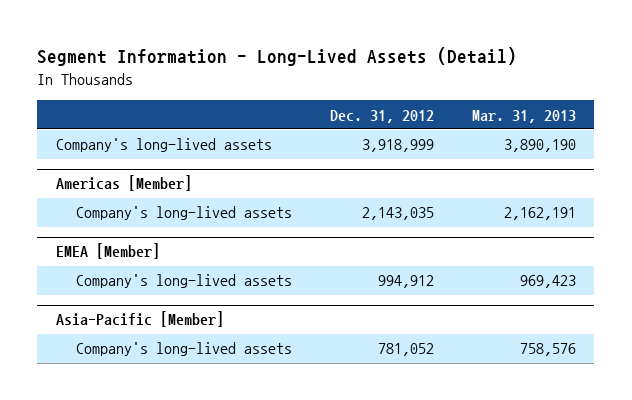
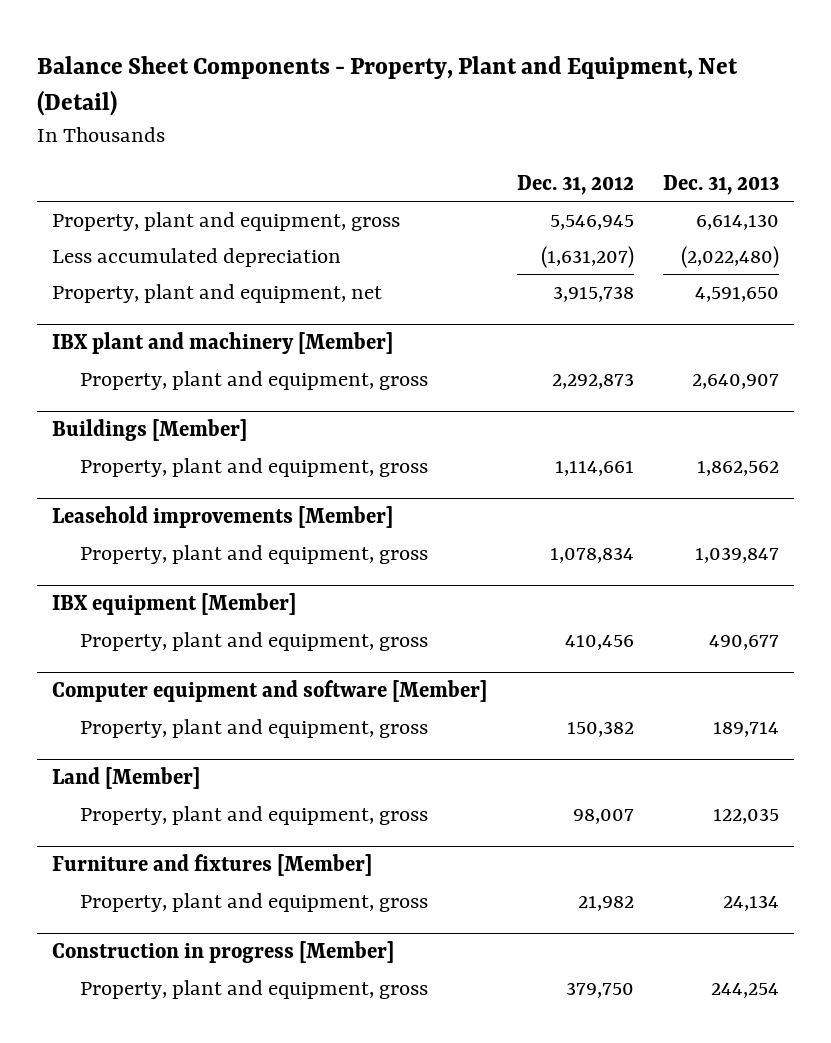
[37,47,518,67] Segment Information - Long-Lived Assets (Detail) -> [37,55,739,117] Balance Sheet Components - Property, Plant and Equipment, Net (Detail)
[471,109,576,123] Mar. 31, 2013 -> none
none -> [663,175,780,196] Dec. 31, 2013
[56,138,273,153] Company's long-lived assets -> none
[56,175,193,192] Americas [Member] -> none
[76,206,293,221] Company's long-lived assets -> none
[56,243,161,260] EMEA [Member] -> none
[76,274,293,289] Company's long-lived assets -> none
[56,311,225,328] Asia-Pacific [Member] -> none
[76,342,293,357] Company's long-lived assets -> none
none -> [52,211,401,231] Property, plant and equipment, gross
none -> [52,247,342,267] Less accumulated depreciation
none -> [52,283,383,303] Property, plant and equipment, net
none -> [52,332,394,355] IBX plant and machinery [Member]
none -> [79,370,428,390] Property, plant and equipment, gross
none -> [52,419,248,442] Buildings [Member]
none -> [79,457,428,477] Property, plant and equipment, gross
none -> [52,506,394,529] Leasehold improvements [Member]
none -> [79,544,428,564] Property, plant and equipment, gross
none -> [52,593,297,616] IBX equipment [Member]
none -> [79,631,428,651] Property, plant and equipment, gross
none -> [52,680,488,703] Computer equipment and software [Member]
none -> [79,718,428,738] Property, plant and equipment, gross
none -> [52,767,201,790] Land [Member]
none -> [79,805,428,825] Property, plant and equipment, gross
none -> [52,854,373,877] Furniture and fixtures [Member]
none -> [79,892,428,912] Property, plant and equipment, gross
none -> [52,941,395,964] Construction in progress [Member]
none -> [79,979,428,999] Property, plant and equipment, gross

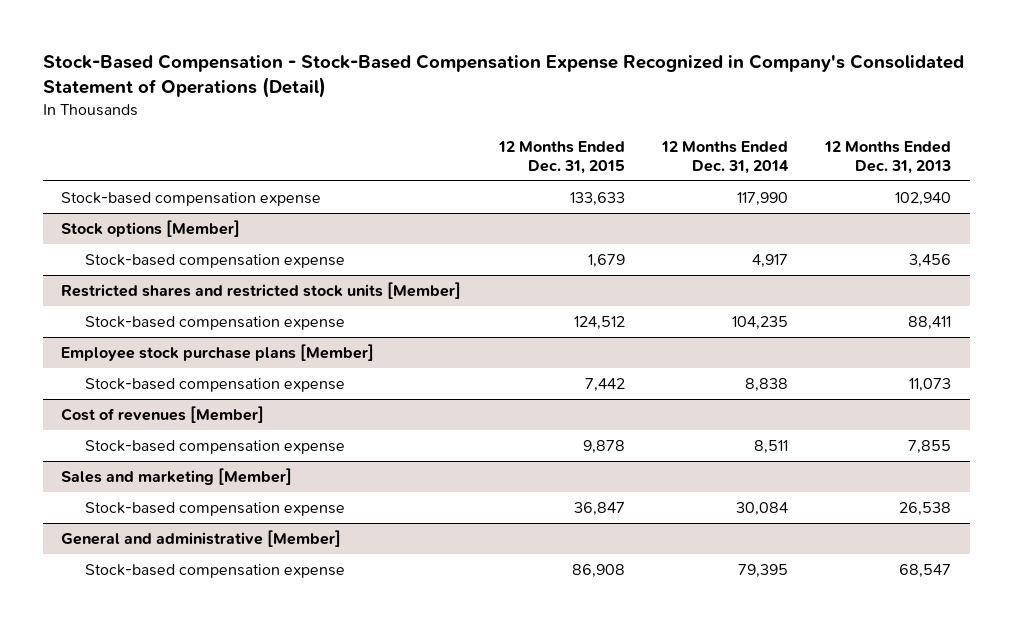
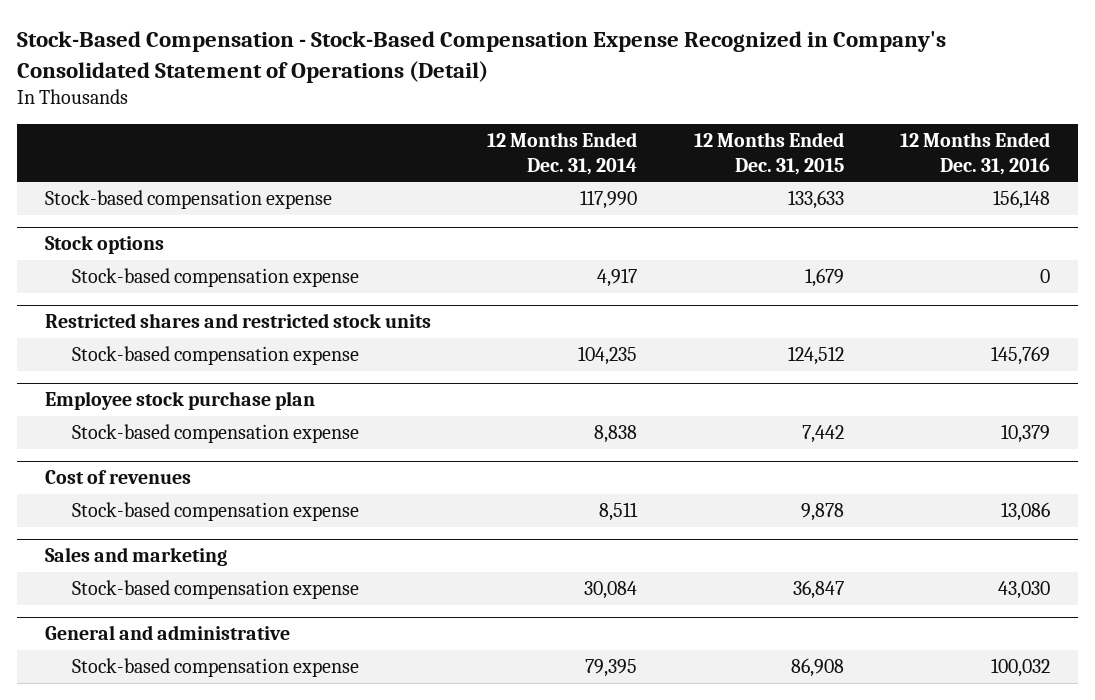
[824,140,952,174] 12 Months Ended Dec. 31, 2013 -> none
none -> [899,132,1050,175] 12 Months Ended Dec. 31, 2016
[61,220,241,238] Stock options [Member] -> [44,235,164,255] Stock options
[61,282,462,300] Restricted shares and restricted stock units [Member] -> [44,313,431,329] Restricted shares and restricted stock units
[61,344,375,362] Employee stock purchase plans [Member] -> [44,391,315,411] Employee stock purchase plan
[61,406,265,424] Cost of revenues [Member] -> [44,470,191,485] Cost of revenues
[61,468,293,486] Sales and marketing [Member] -> [44,547,227,567] Sales and marketing
[61,530,342,548] General and administrative [Member] -> [44,625,290,641] General and administrative

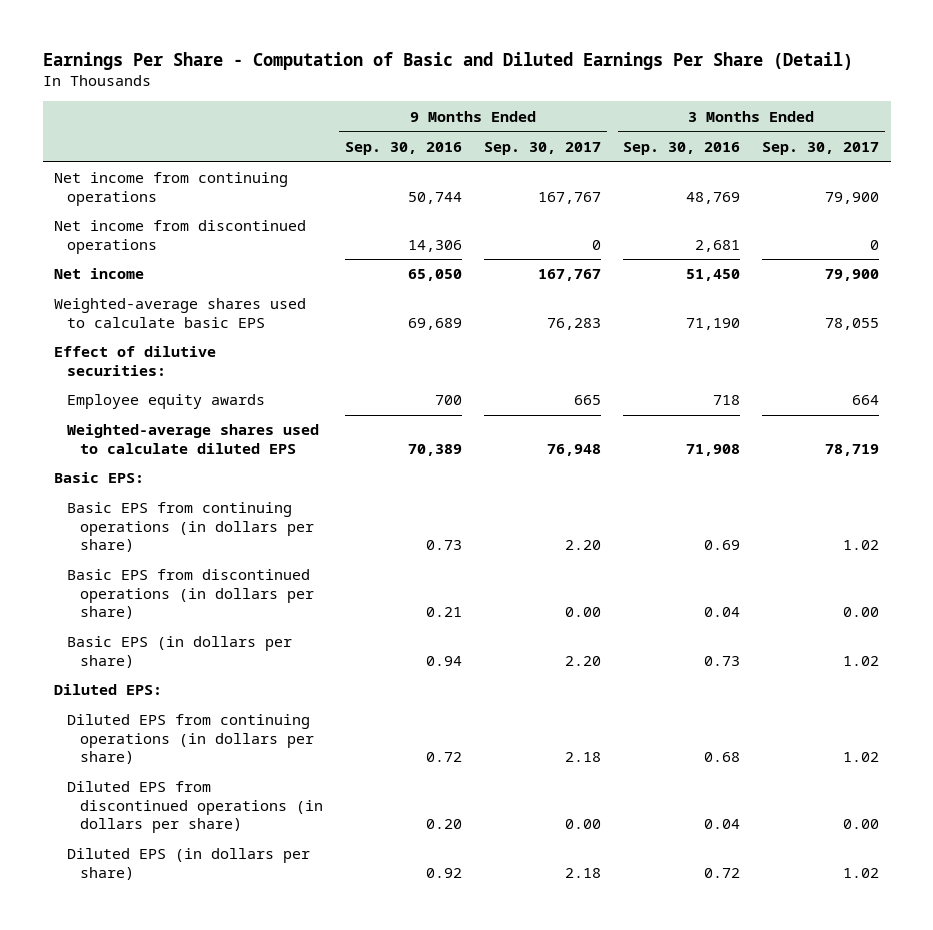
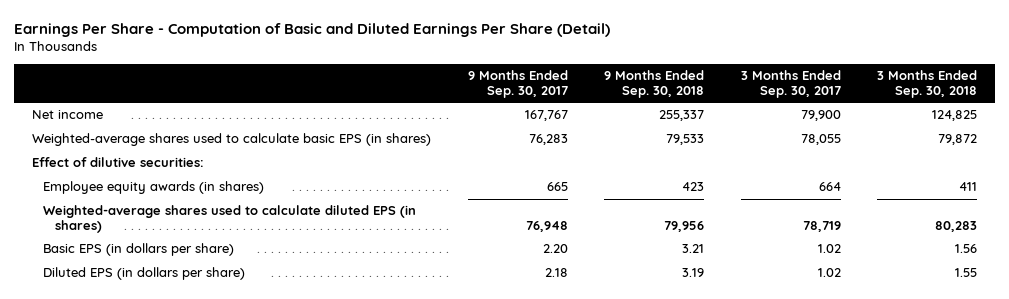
[344,141,462,155] Sep. 30, 2016 -> none
[623,141,741,155] Sep. 30, 2016 -> none
none -> [604,70,705,99] 9 Months Ended Sep. 30, 2018
none -> [877,70,978,99] 3 Months Ended Sep. 30, 2018
[53,172,288,206] Net income from continuing operations -> none
[53,220,306,254] Net income from discontinued operations -> none
[53,298,306,328] Weighted-average shares used to calculate basic EPS -> [32,133,432,147] Weighted-average shares used to calculate basic EPS (in shares)
[53,472,144,484] Basic EPS: -> none
[66,502,314,553] Basic EPS from continuing operations (in dollars per share) -> none
[66,569,314,620] Basic EPS from discontinued operations (in dollars per share) -> none
[66,394,265,410] Employee equity awards -> [43,181,265,195] Employee equity awards (in shares)
[66,424,319,454] Weighted-average shares used to calculate diluted EPS -> [43,205,417,234] Weighted-average shares used to calculate diluted EPS (in shares)
[53,684,162,696] Diluted EPS: -> none
[66,714,314,765] Diluted EPS from continuing operations (in dollars per share) -> none
[66,781,323,834] Diluted EPS from discontinued operations (in dollars per share) -> none

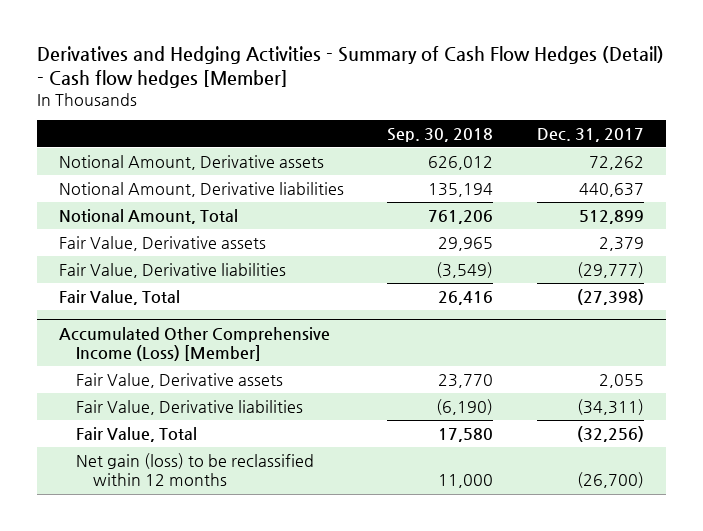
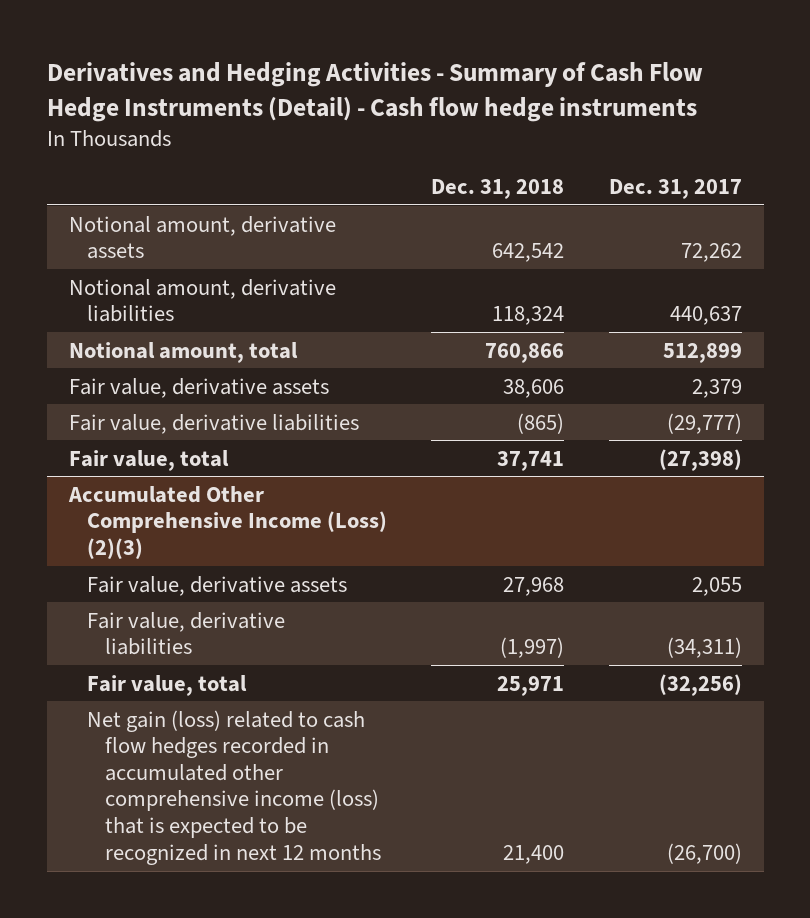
[36,46,664,89] Derivatives and Hedging Activities - Summary of Cash Flow Hedges (Detail) - Cash flow hedges [Member] -> [46,62,703,122] Derivatives and Hedging Activities - Summary of Cash Flow Hedge Instruments (Detail) - Cash flow hedge instruments
[387,127,494,142] Sep. 30, 2018 -> none
none -> [431,178,565,199] Dec. 31, 2018
[58,154,324,170] Notional Amount, Derivative assets -> [68,215,336,260] Notional amount, derivative assets
[58,181,344,197] Notional Amount, Derivative liabilities -> [68,278,336,323] Notional amount, derivative liabilities
[58,208,238,224] Notional Amount, Total -> [68,341,298,363] Notional amount, total
[58,235,266,251] Fair Value, Derivative assets -> [68,377,329,398] Fair value, derivative assets
[58,262,286,278] Fair Value, Derivative liabilities -> [68,413,359,434] Fair value, derivative liabilities
[58,289,180,305] Fair Value, Total -> [68,449,229,471] Fair value, total
[58,326,330,362] Accumulated Other Comprehensive Income (Loss) [Member] -> [67,485,387,559] Accumulated Other Comprehensive Income (Loss) (2)(3)
[75,372,283,388] Fair Value, Derivative assets -> [86,575,347,596] Fair value, derivative assets
[75,399,303,415] Fair Value, Derivative liabilities -> [86,611,285,656] Fair value, derivative liabilities
[75,426,197,442] Fair Value, Total -> [86,674,247,696] Fair value, total
[75,452,314,487] Net gain (loss) to be reclassified within 12 months -> [86,709,382,865] Net gain (loss) related to cash flow hedges recorded in accumulated other comprehensive income (loss) that is expected to be recognized in next 12 months

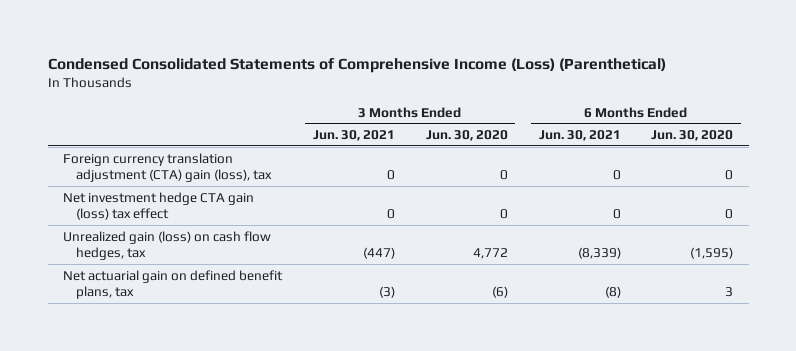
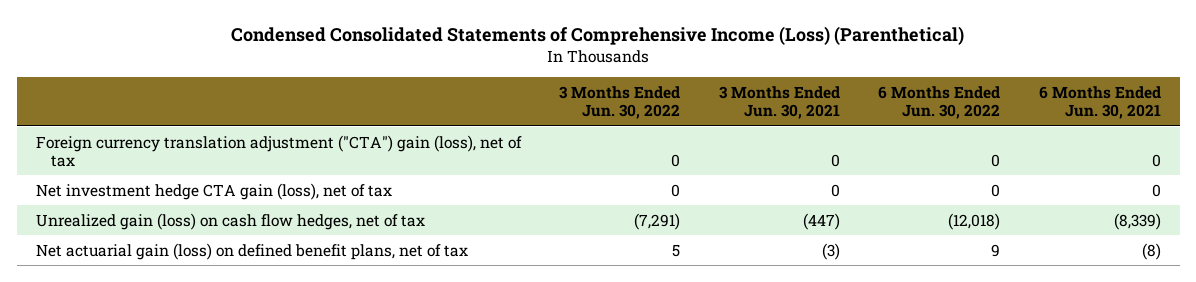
[425,129,508,141] Jun. 30, 2020 -> none
[651,129,734,141] Jun. 30, 2020 -> none
none -> [559,85,681,120] 3 Months Ended Jun. 30, 2022
none -> [878,85,1001,120] 6 Months Ended Jun. 30, 2022
[63,152,272,183] Foreign currency translation adjustment (CTA) gain (loss), tax -> [35,134,522,167] Foreign currency translation adjustment ("CTA") gain (loss), net of tax
[63,191,255,221] Net investment hedge CTA gain (loss) tax effect -> [35,182,392,200] Net investment hedge CTA gain (loss), net of tax
[63,230,272,261] Unrealized gain (loss) on cash flow hedges, tax -> [35,212,425,230] Unrealized gain (loss) on cash flow hedges, net of tax
[63,269,284,300] Net actuarial gain on defined benefit plans, tax -> [35,242,468,260] Net actuarial gain (loss) on defined benefit plans, net of tax

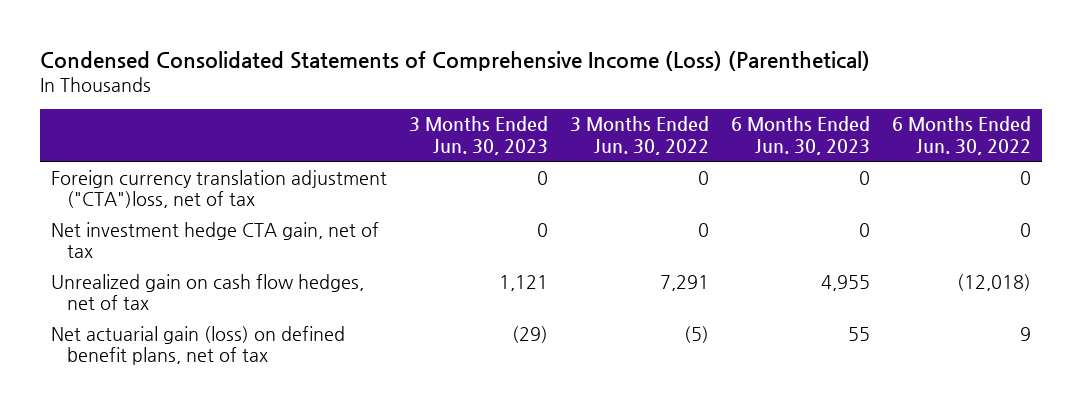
[718,85,840,120] 3 Months Ended Jun. 30, 2021 -> none
[1038,85,1161,120] 6 Months Ended Jun. 30, 2021 -> none
none -> [408,116,548,155] 3 Months Ended Jun. 30, 2023
none -> [731,116,871,155] 6 Months Ended Jun. 30, 2023
[35,134,522,167] Foreign currency translation adjustment ("CTA") gain (loss), net of tax -> [50,169,387,209] Foreign currency translation adjustment ("CTA")loss, net of tax
[35,182,392,200] Net investment hedge CTA gain (loss), net of tax -> [50,221,379,259] Net investment hedge CTA gain, net of tax
[35,212,425,230] Unrealized gain (loss) on cash flow hedges, net of tax -> [50,273,364,311] Unrealized gain on cash flow hedges, net of tax
[634,212,681,230] (7,291) -> [660,274,710,291] 7,291
[672,243,681,257] 5 -> [684,325,710,343] (5)

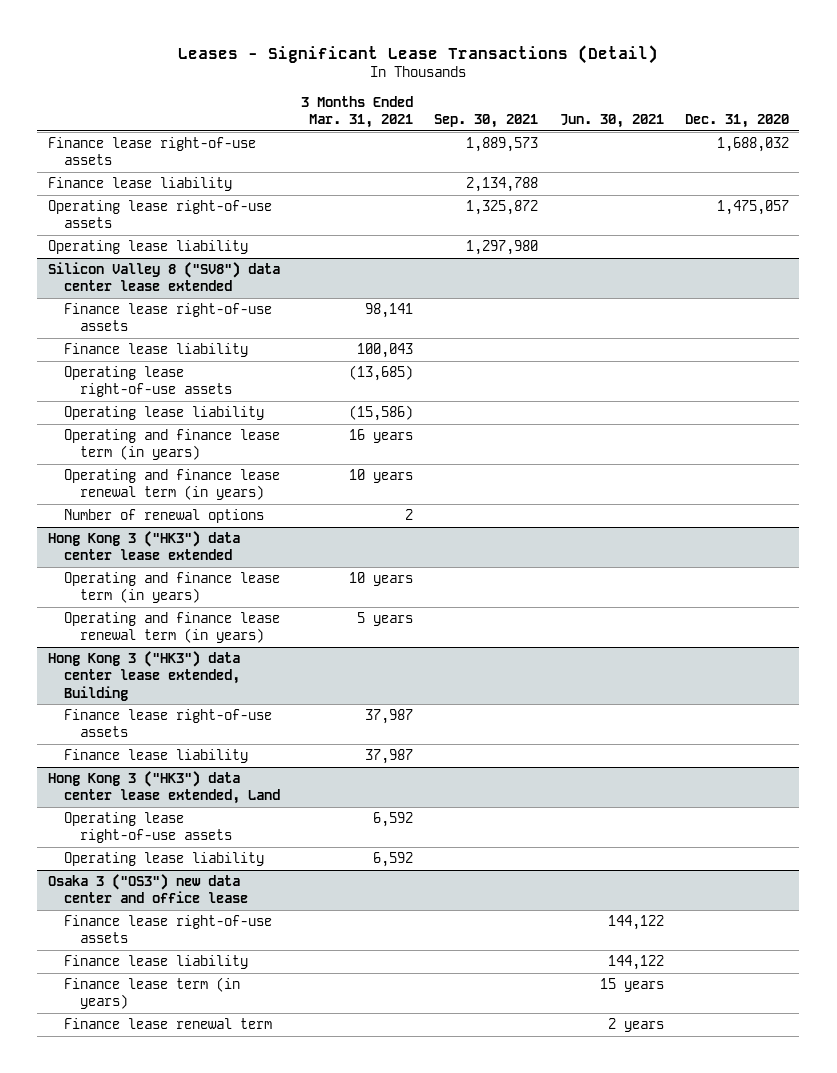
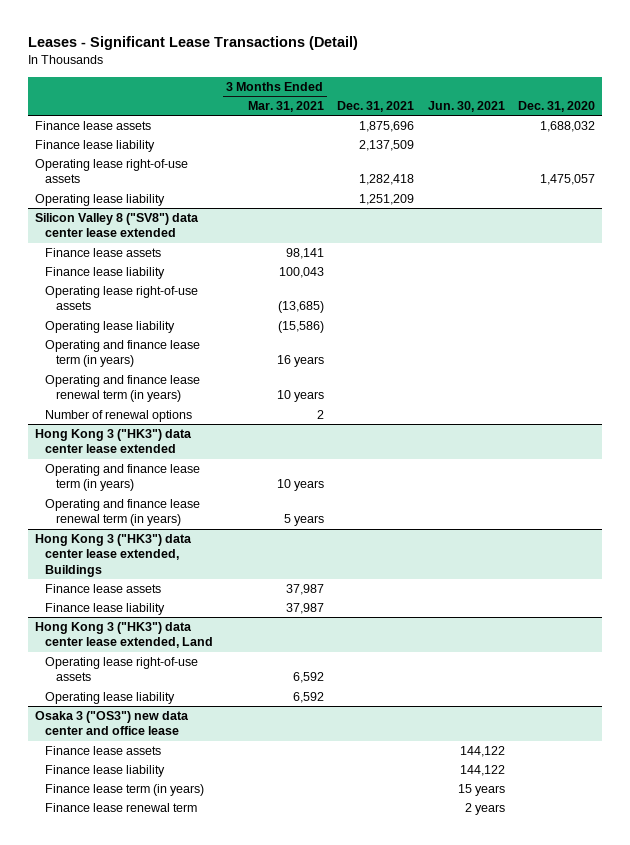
[434,114,539,129] Sep. 30, 2021 -> none
none -> [337,101,415,113] Dec. 31, 2021
[47,137,256,166] Finance lease right-of-use assets -> [34,121,151,131] Finance lease assets
[64,303,273,332] Finance lease right-of-use assets -> [45,248,162,258] Finance lease assets
[47,651,241,701] Hong Kong 3 ("HK3") data center lease extended, Building -> [34,534,192,577] Hong Kong 3 ("HK3") data center lease extended, Buildings
[64,709,273,738] Finance lease right-of-use assets -> [45,584,162,594] Finance lease assets
[64,915,273,944] Finance lease right-of-use assets -> [45,746,162,756] Finance lease assets

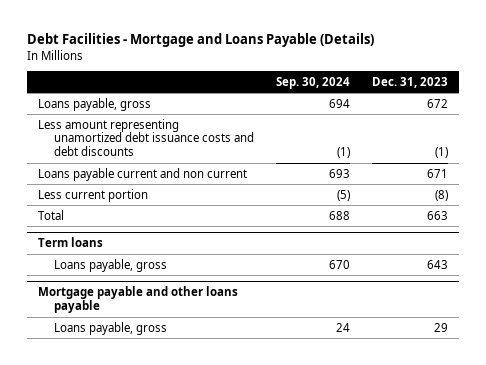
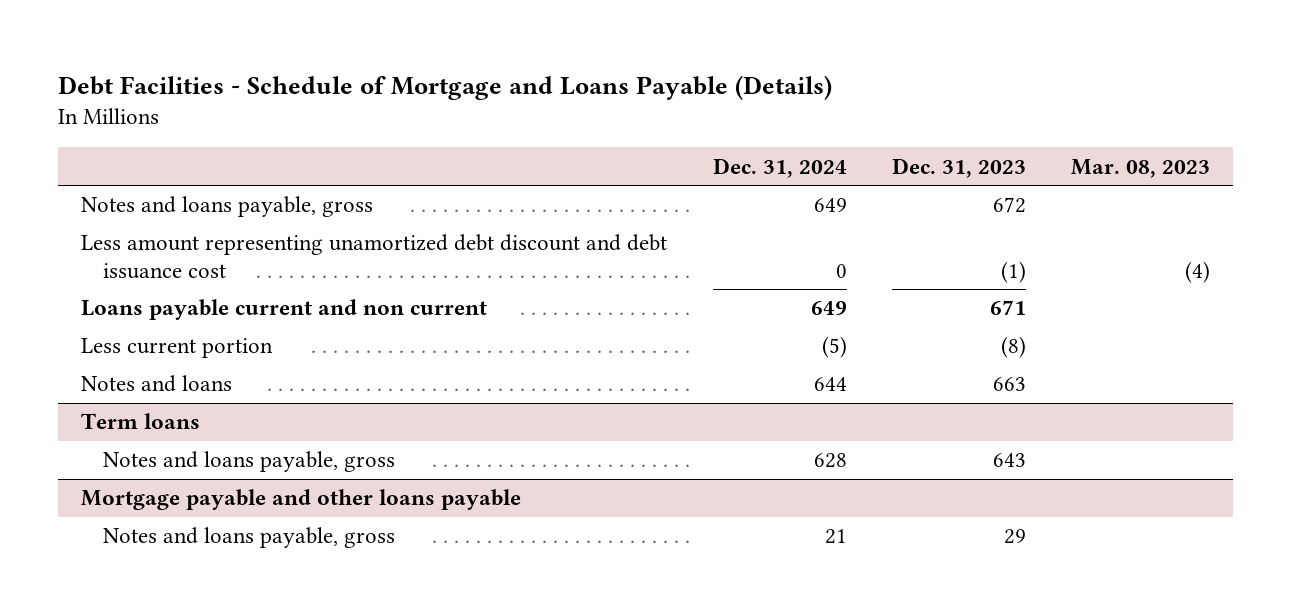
[26,33,374,48] Debt Facilities - Mortgage and Loans Payable (Details) -> [58,74,833,100] Debt Facilities - Schedule of Mortgage and Loans Payable (Details)
[276,76,351,89] Sep. 30, 2024 -> none
none -> [712,157,847,178] Dec. 31, 2024
none -> [1071,158,1211,178] Mar. 08, 2023
[37,97,151,111] Loans payable, gross -> [81,196,374,218] Notes and loans payable, gross
[37,118,255,157] Less amount representing unamortized debt issuance costs and debt discounts -> [81,234,668,279] Less amount representing unamortized debt discount and debt issuance cost
[37,209,64,220] Total -> [81,375,233,393] Notes and loans
[54,258,168,272] Loans payable, gross -> [103,451,396,473] Notes and loans payable, gross
[54,321,168,335] Loans payable, gross -> [103,527,396,549] Notes and loans payable, gross

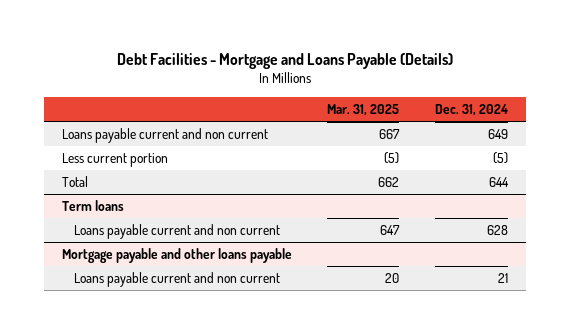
[58,74,833,100] Debt Facilities - Schedule of Mortgage and Loans Payable (Details) -> [116,53,453,70] Debt Facilities - Mortgage and Loans Payable (Details)
[891,157,1026,178] Dec. 31, 2023 -> none
[1071,158,1211,178] Mar. 08, 2023 -> none
none -> [327,103,400,116] Mar. 31, 2025
[81,196,374,218] Notes and loans payable, gross -> none
[81,234,668,279] Less amount representing unamortized debt discount and debt issuance cost -> none
[81,375,233,393] Notes and loans -> [62,176,89,188] Total
[103,451,396,473] Notes and loans payable, gross -> [74,224,281,240] Loans payable current and non current
[103,527,396,549] Notes and loans payable, gross -> none
none -> [74,272,281,288] Loans payable current and non current

